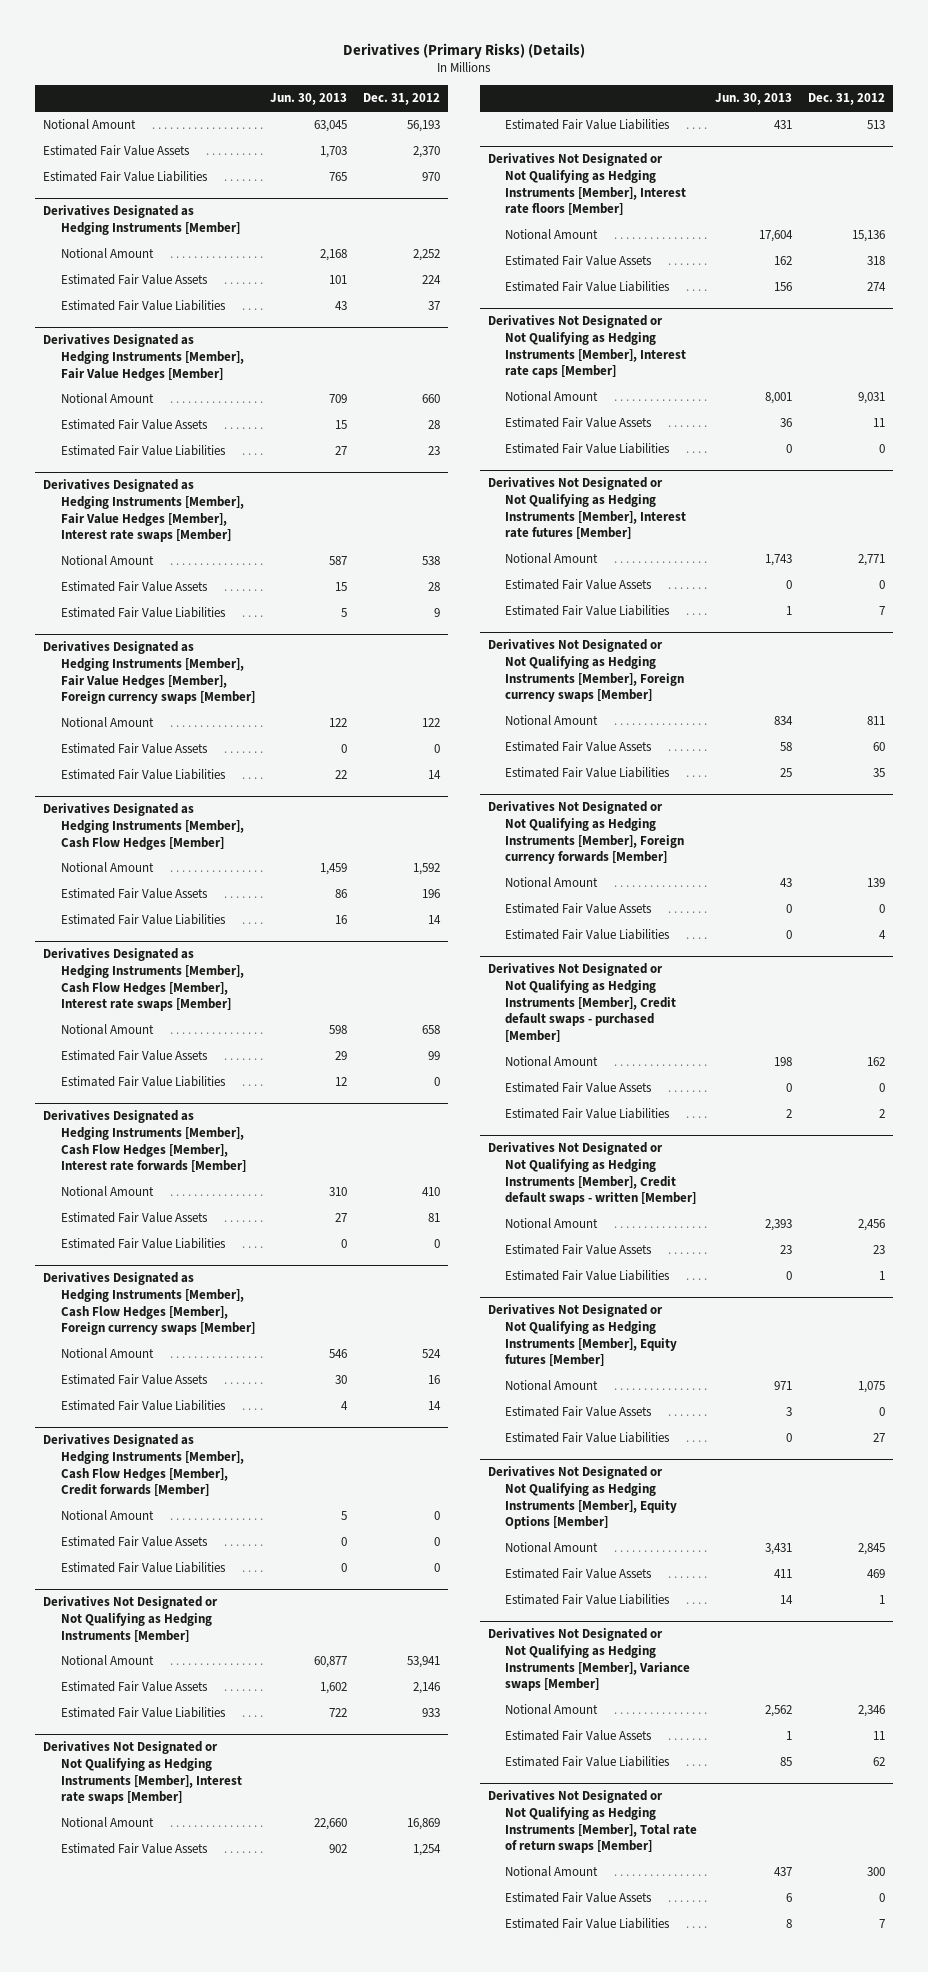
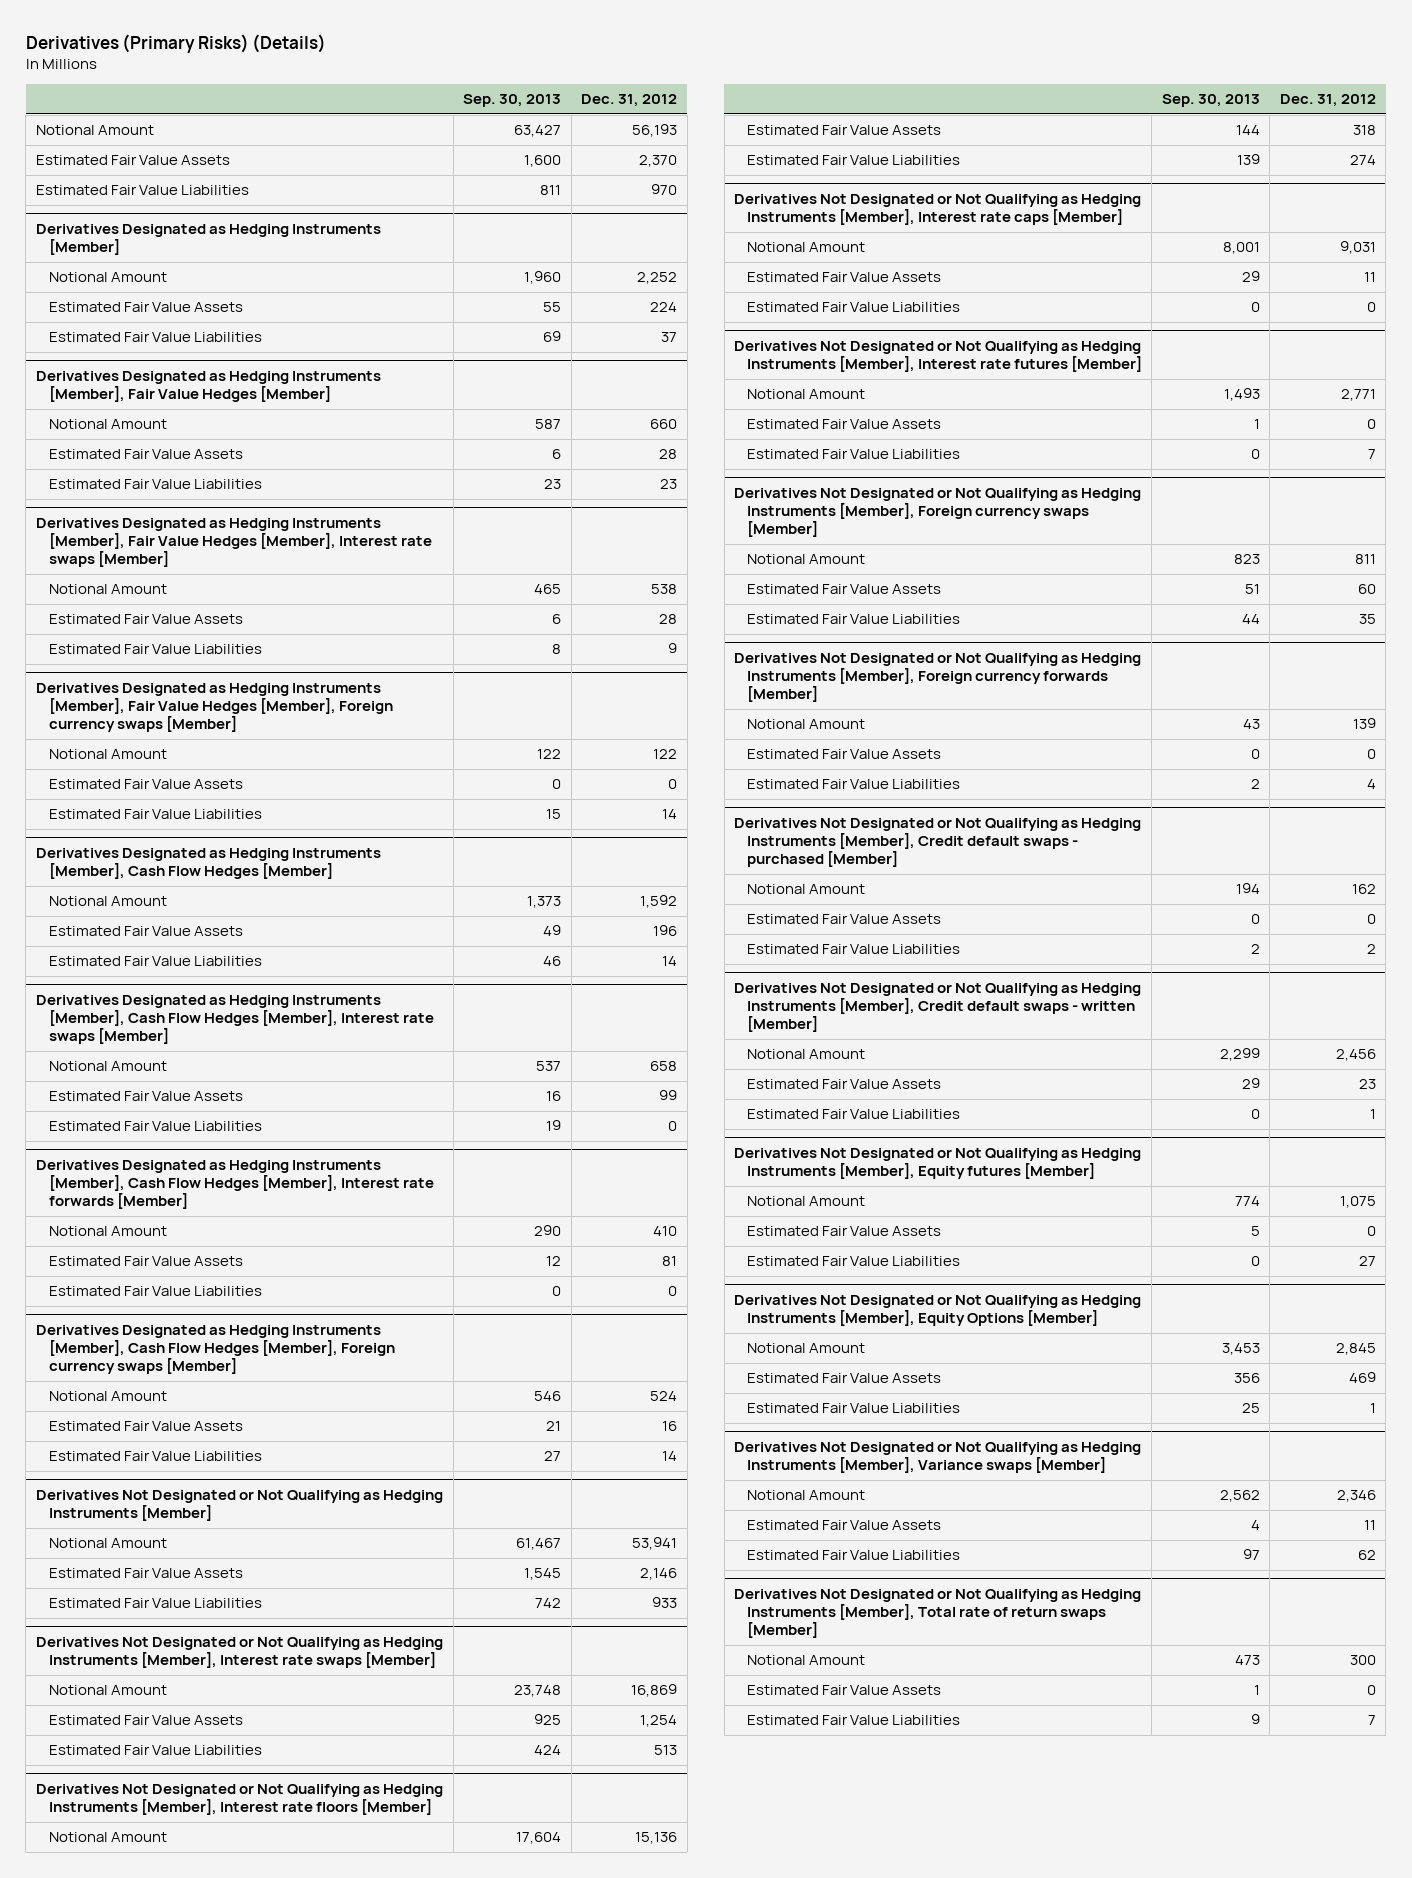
[270,93,348,106] Jun. 30, 2013 -> none
none -> [463,94,562,108] Sep. 30, 2013
[43,1434,244,1497] Derivatives Designated as Hedging Instruments [Member], Cash Flow Hedges [Member], Credit forwards [Member] -> none
[60,1510,154,1522] Notional Amount -> none
[60,1536,208,1548] Estimated Fair Value Assets -> none
[60,1562,226,1574] Estimated Fair Value Liabilities -> none

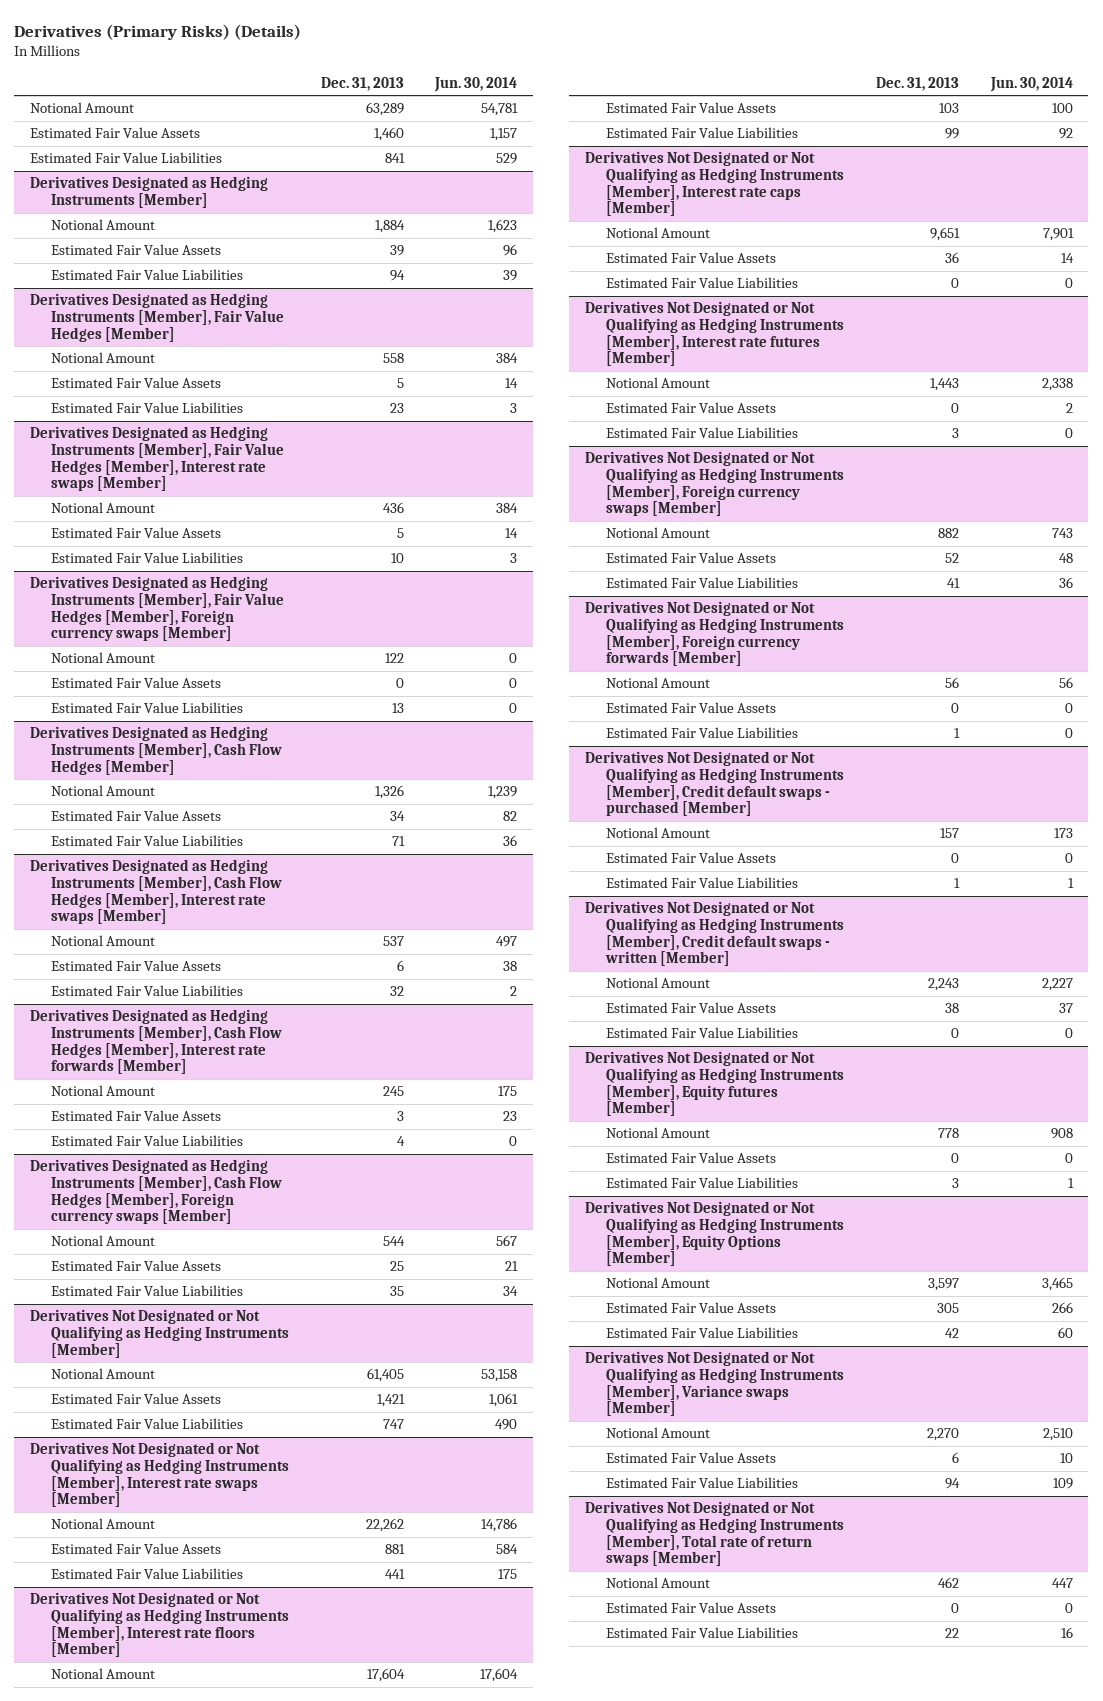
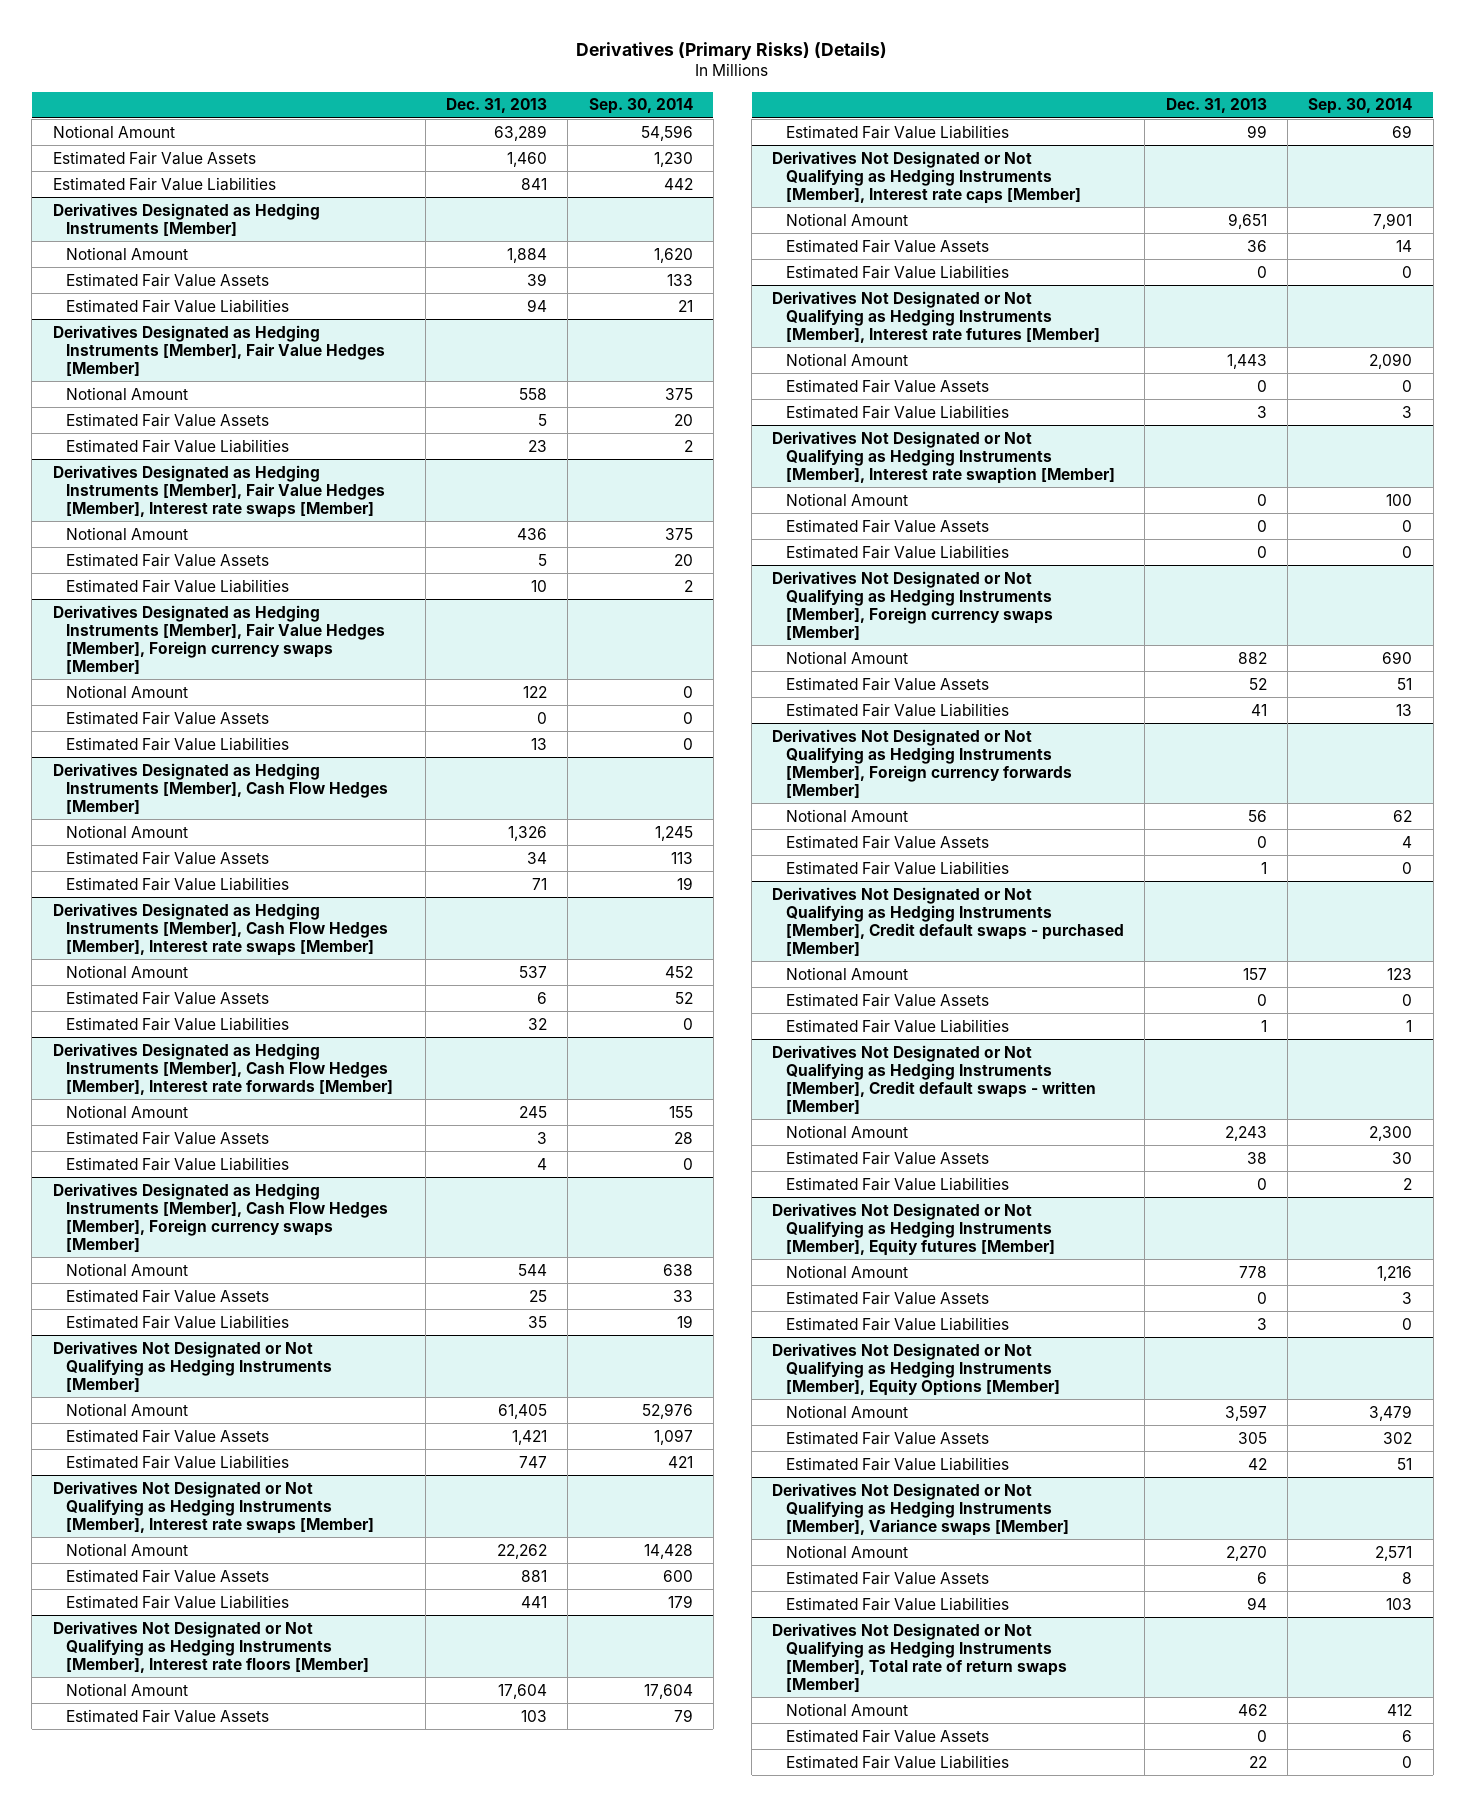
[434,76,518,92] Jun. 30, 2014 -> none
none -> [588,98,693,115] Sep. 30, 2014
none -> [772,430,1116,484] Derivatives Not Designated or Not Qualifying as Hedging Instruments [Member], Interest rate swaption [Member]
none -> [786,492,909,507] Notional Amount
none -> [786,518,990,533] Estimated Fair Value Assets
none -> [786,544,1010,559] Estimated Fair Value Liabilities

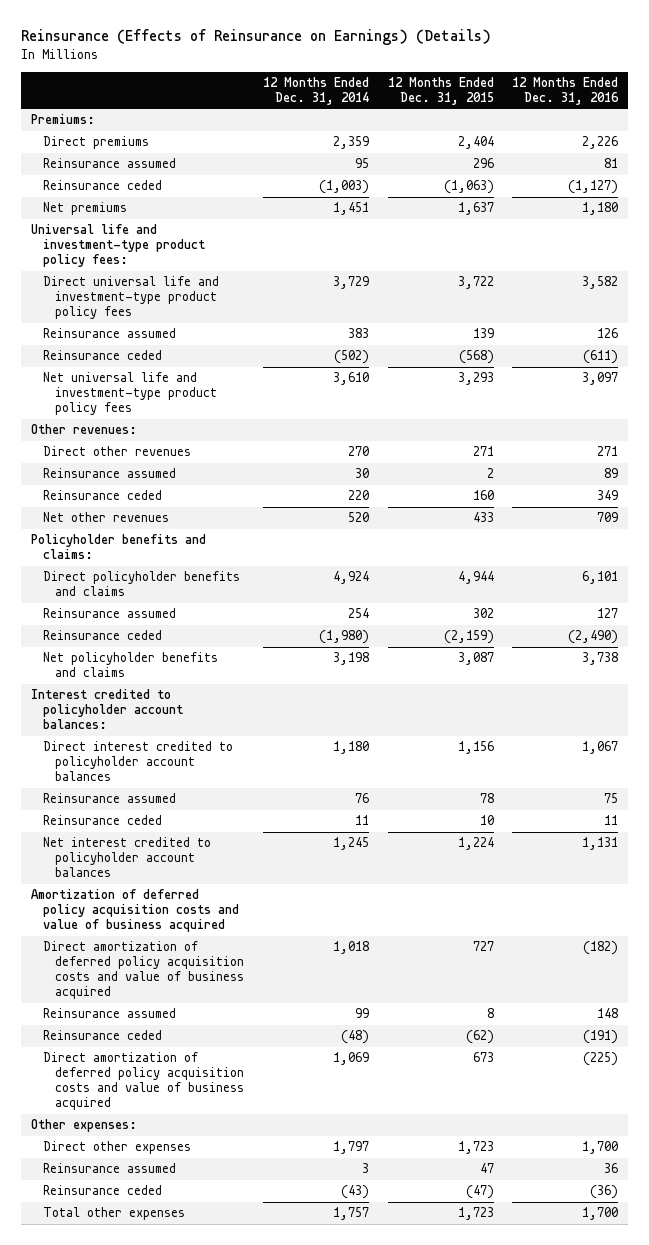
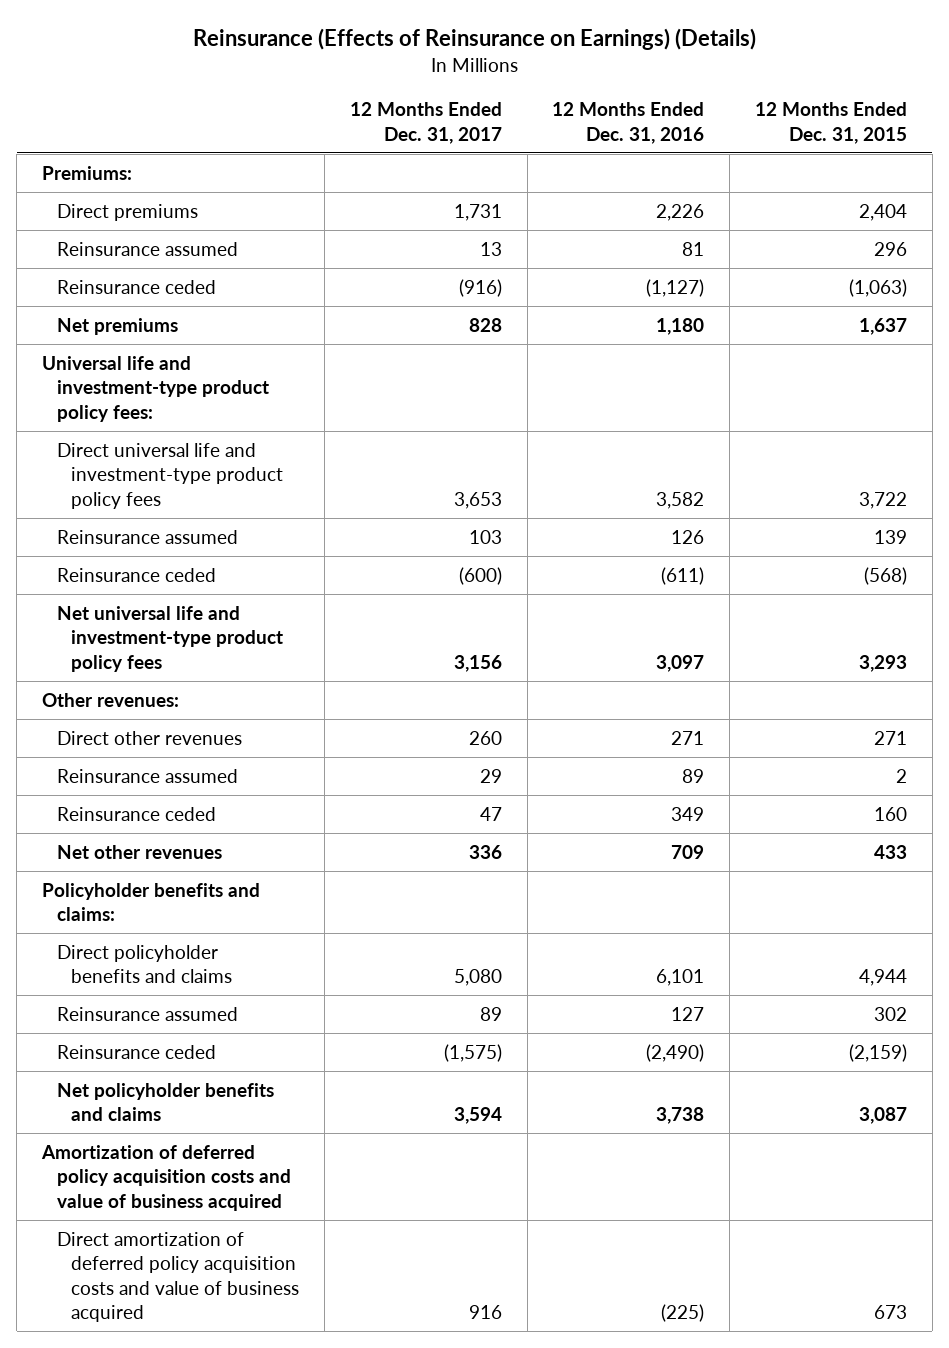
[262,76,369,105] 12 Months Ended Dec. 31, 2014 -> none
none -> [349,102,502,144] 12 Months Ended Dec. 31, 2017
[30,689,183,730] Interest credited to policyholder account balances: -> none
[42,741,233,782] Direct interest credited to policyholder account balances -> none
[42,793,176,804] Reinsurance assumed -> none
[42,815,162,826] Reinsurance ceded -> none
[42,837,211,878] Net interest credited to policyholder account balances -> none
[42,941,244,1000] Direct amortization of deferred policy acquisition costs and value of business acquired -> none
[42,1008,176,1019] Reinsurance assumed -> none
[42,1030,162,1041] Reinsurance ceded -> none
[30,1119,137,1133] Other expenses: -> none
[42,1141,191,1155] Direct other expenses -> none
[42,1163,176,1174] Reinsurance assumed -> none
[42,1185,162,1196] Reinsurance ceded -> none
[42,1207,185,1221] Total other expenses -> none

